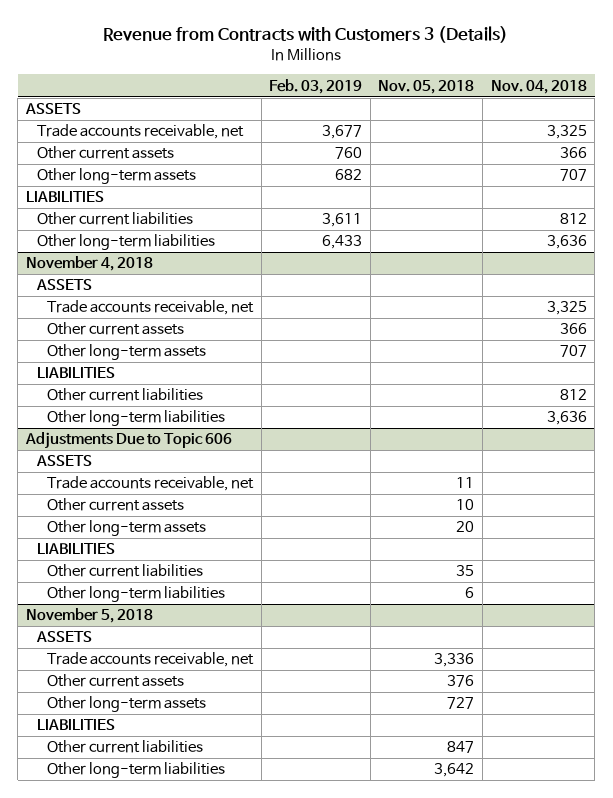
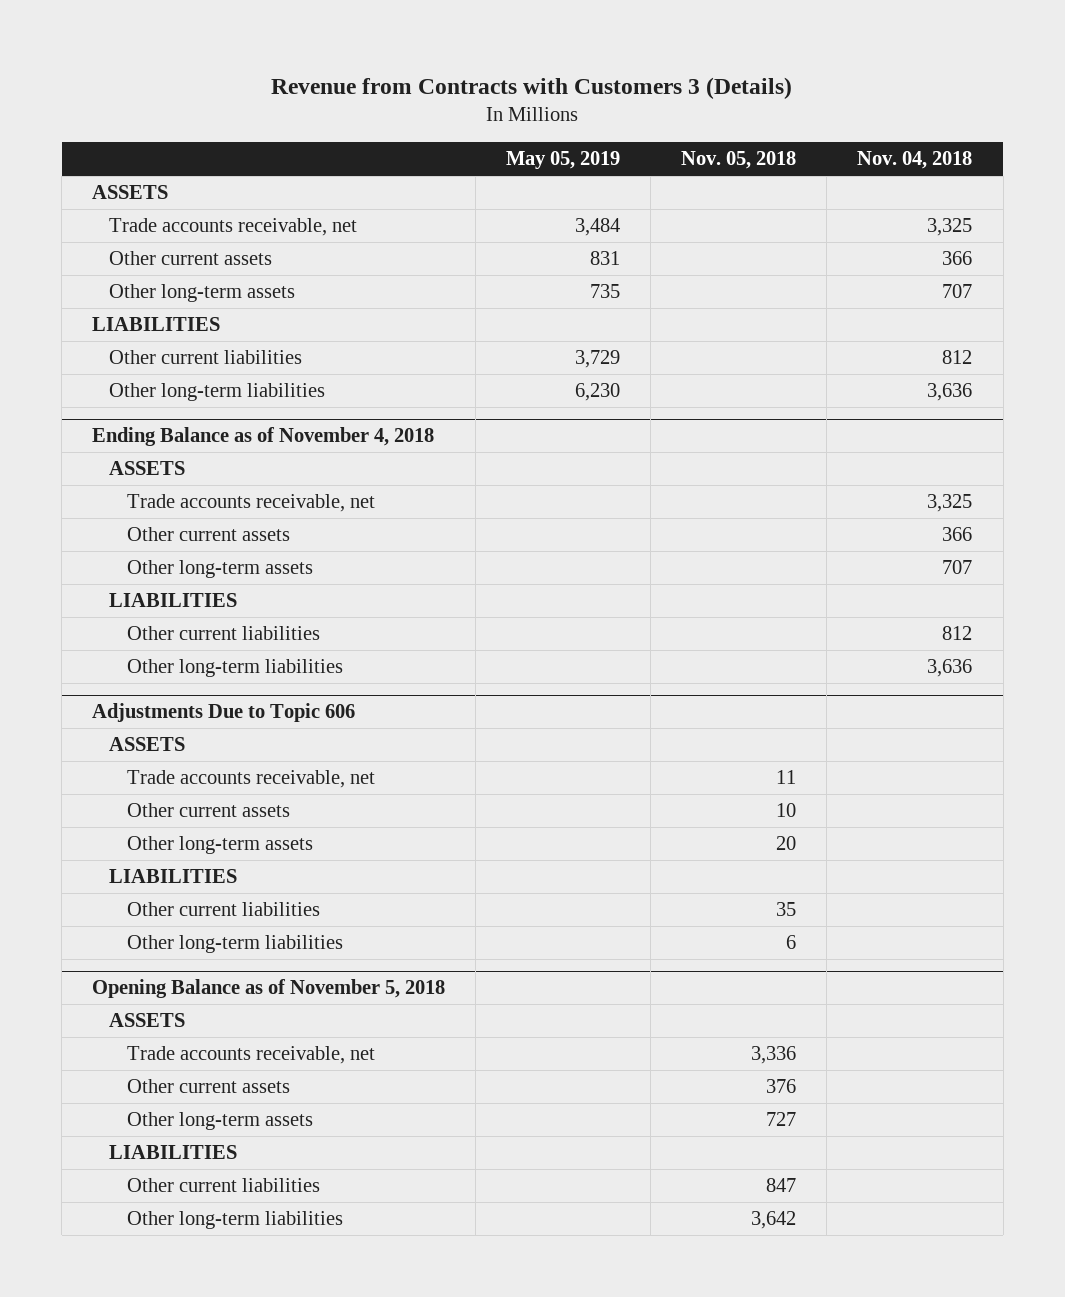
[269,78,363,94] Feb. 03, 2019 -> none
none -> [506,151,621,170] May 05, 2019
[25,256,153,272] November 4, 2018 -> [92,427,435,447] Ending Balance as of November 4, 2018
[25,608,153,624] November 5, 2018 -> [92,979,446,999] Opening Balance as of November 5, 2018

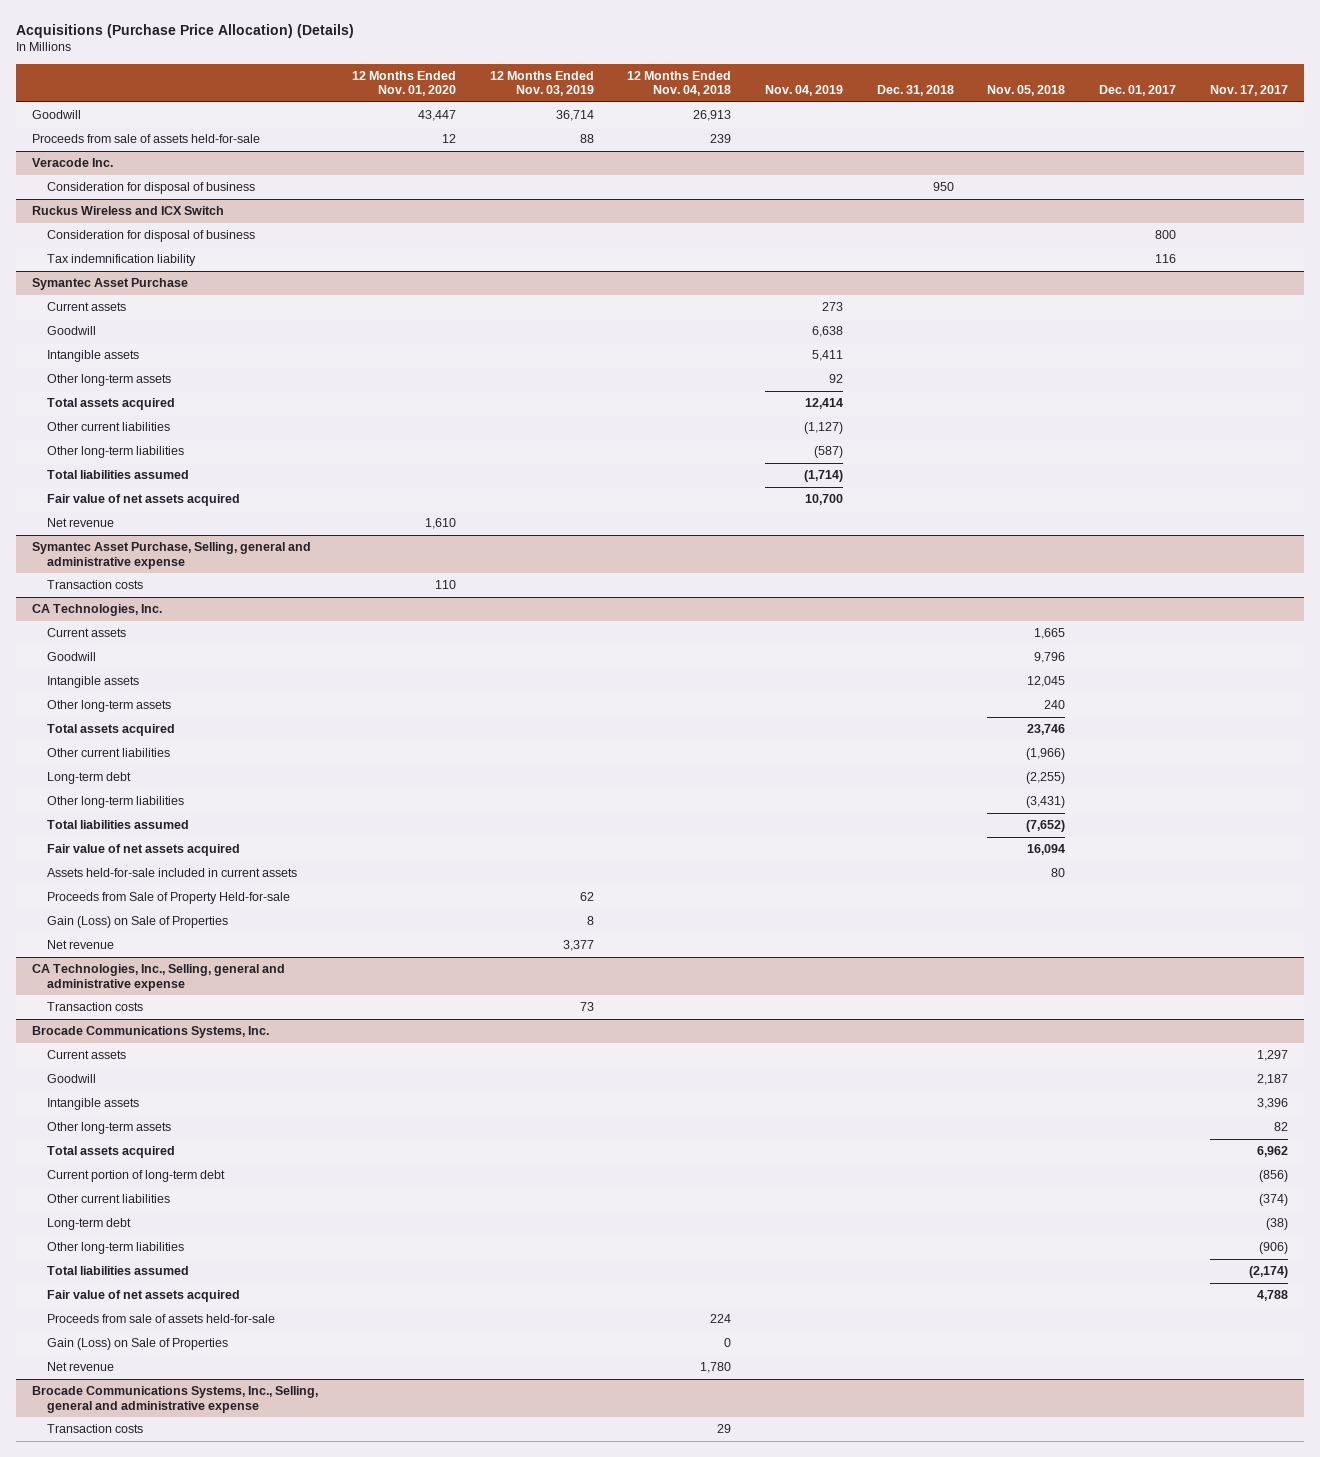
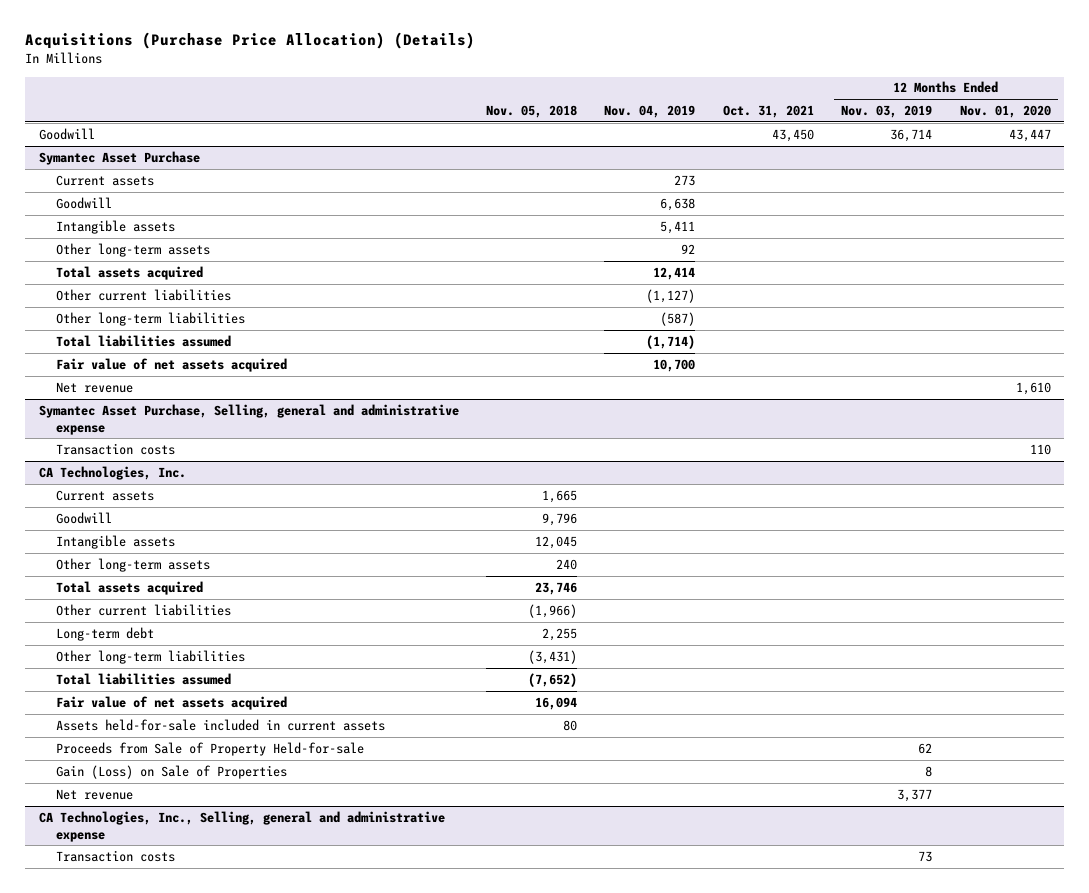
[627,70,732,97] 12 Months Ended Nov. 04, 2018 -> none
[876,85,954,97] Dec. 31, 2018 -> none
[1098,85,1176,97] Dec. 01, 2017 -> none
[1209,85,1288,97] Nov. 17, 2017 -> none
none -> [722,105,814,119] Oct. 31, 2021
[32,134,261,144] Proceeds from sale of assets held-for-sale -> none
[32,158,114,168] Veracode Inc. -> none
[47,182,256,195] Consideration for disposal of business -> none
[32,206,225,216] Ruckus Wireless and ICX Switch -> none
[47,230,256,243] Consideration for disposal of business -> none
[47,254,197,267] Tax indemnification liability -> none
[1026,772,1066,785] (2,255) -> [541,627,577,641] 2,255
[32,1026,270,1039] Brocade Communications Systems, Inc. -> none
[47,1050,127,1060] Current assets -> none
[47,1074,97,1084] Goodwill -> none
[47,1098,140,1111] Intangible assets -> none
[47,1122,172,1135] Other long-term assets -> none
[47,1146,176,1159] Total assets acquired -> none
[47,1170,226,1183] Current portion of long-term debt -> none
[47,1194,171,1204] Other current liabilities -> none
[47,1218,132,1231] Long-term debt -> none
[47,1242,185,1255] Other long-term liabilities -> none
[47,1266,190,1276] Total liabilities assumed -> none
[47,1290,241,1303] Fair value of net assets acquired -> none
[47,1314,276,1324] Proceeds from sale of assets held-for-sale -> none
[47,1338,229,1351] Gain (Loss) on Sale of Properties -> none
[47,1362,115,1372] Net revenue -> none
[32,1386,319,1413] Brocade Communications Systems, Inc., Selling, general and administrative expense -> none
[47,1424,144,1434] Transaction costs -> none

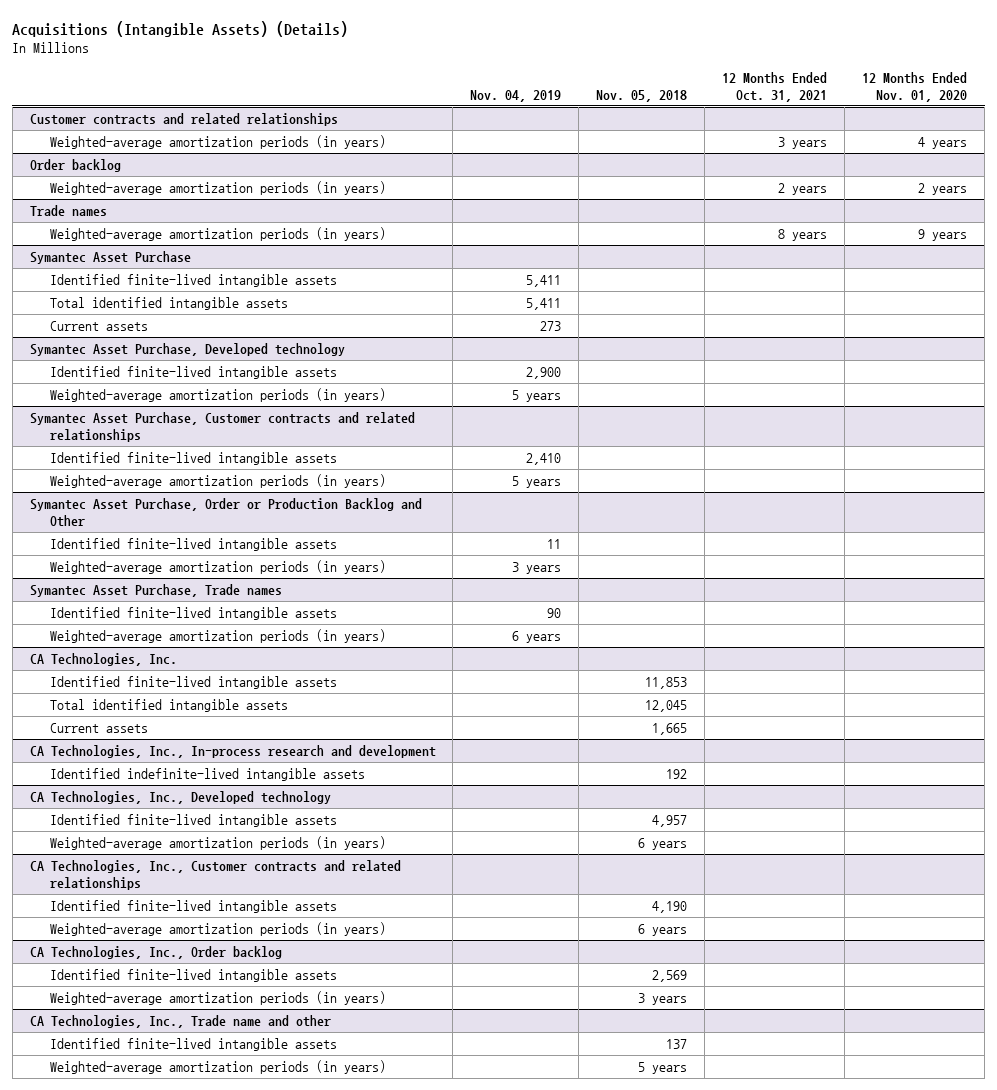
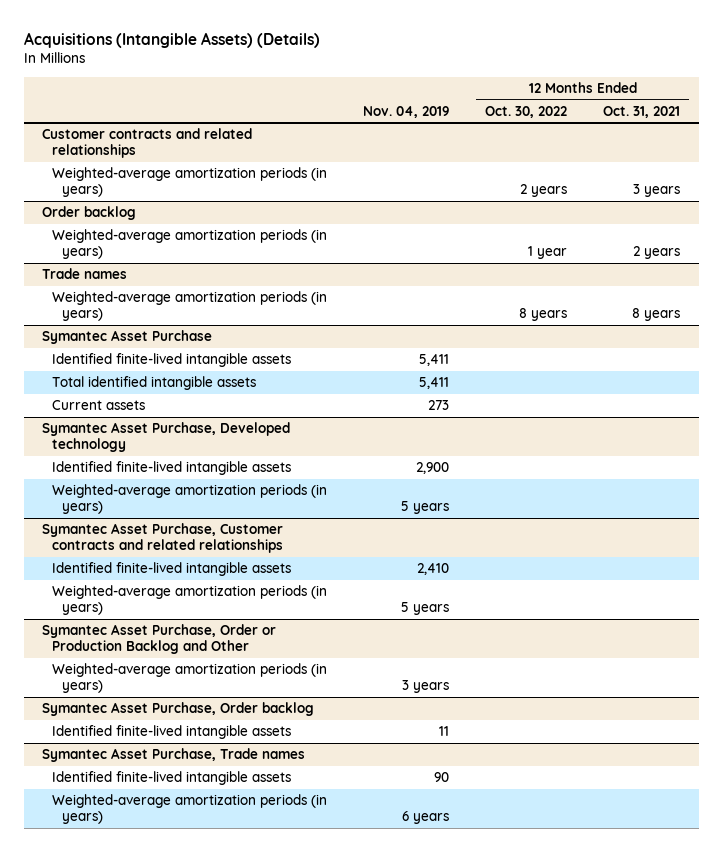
[596,89,688,102] Nov. 05, 2018 -> none
[862,72,968,102] 12 Months Ended Nov. 01, 2020 -> none
none -> [485,105,568,118] Oct. 30, 2022
[50,538,338,552] Identified finite-lived intangible assets -> none
none -> [42,702,315,717] Symantec Asset Purchase, Order backlog
none -> [51,725,291,740] Identified finite-lived intangible assets
[29,653,177,667] CA Technologies, Inc. -> none
[50,676,338,690] Identified finite-lived intangible assets -> none
[50,699,289,713] Total identified intangible assets -> none
[50,723,149,734] Current assets -> none
[29,745,436,759] CA Technologies, Inc., In-process research and development -> none
[50,768,366,782] Identified indefinite-lived intangible assets -> none
[29,791,331,805] CA Technologies, Inc., Developed technology -> none
[50,814,338,828] Identified finite-lived intangible assets -> none
[50,836,387,851] Weighted-average amortization periods (in years) -> none
[29,860,401,890] CA Technologies, Inc., Customer contracts and related relationships -> none
[50,900,338,914] Identified finite-lived intangible assets -> none
[50,922,387,937] Weighted-average amortization periods (in years) -> none
[29,946,282,960] CA Technologies, Inc., Order backlog -> none
[50,969,338,983] Identified finite-lived intangible assets -> none
[50,991,387,1006] Weighted-average amortization periods (in years) -> none
[29,1015,331,1029] CA Technologies, Inc., Trade name and other -> none
[50,1038,338,1052] Identified finite-lived intangible assets -> none
[50,1060,387,1075] Weighted-average amortization periods (in years) -> none

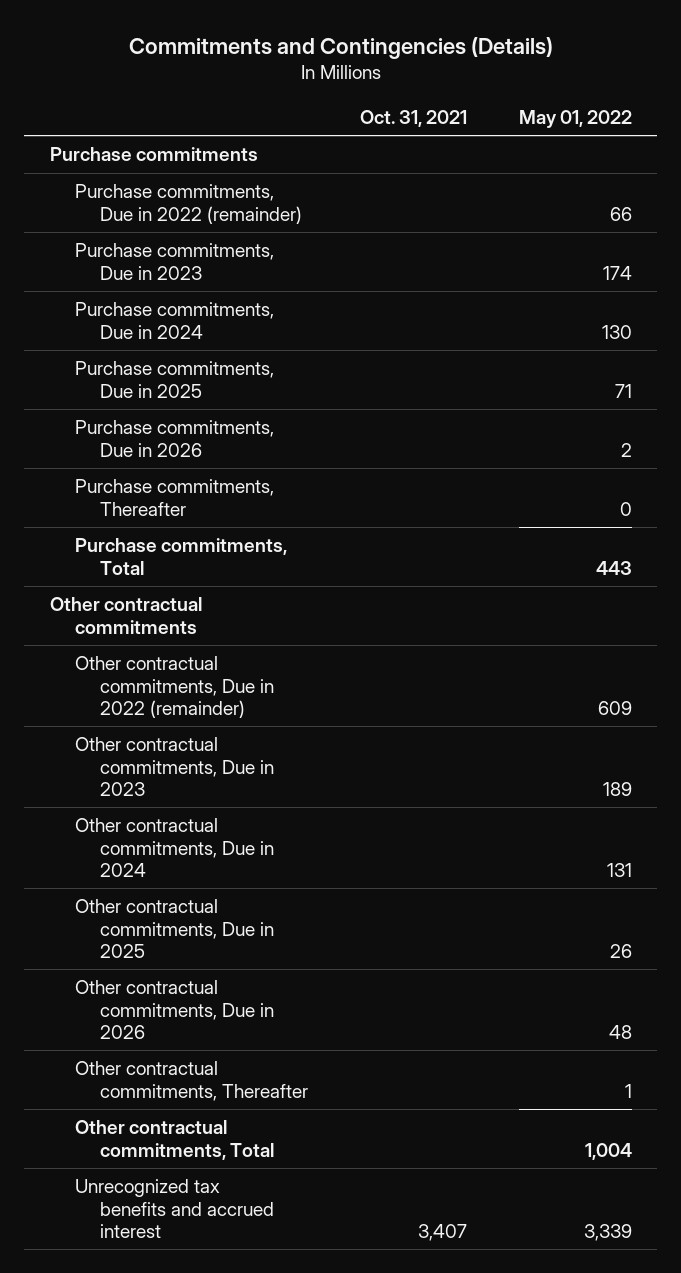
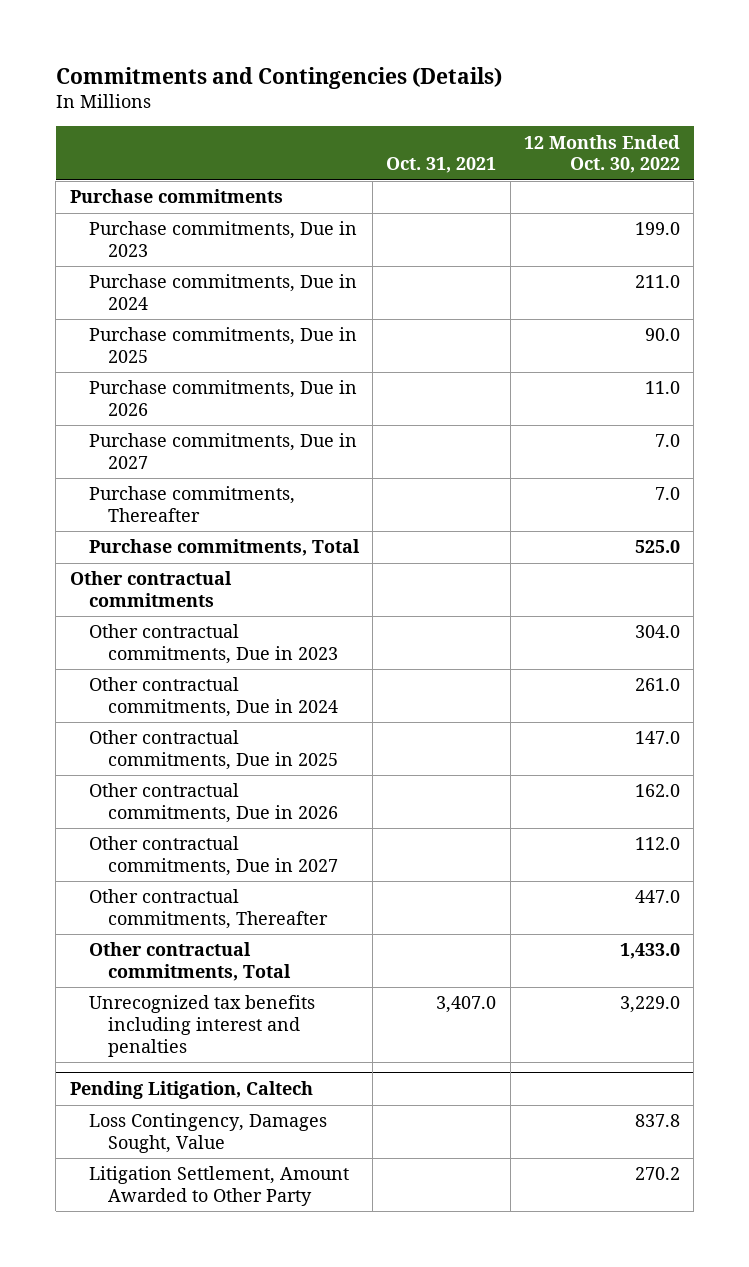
[518,109,632,128] May 01, 2022 -> none
none -> [523,134,680,174] 12 Months Ended Oct. 30, 2022
[74,184,303,224] Purchase commitments, Due in 2022 (remainder) -> none
none -> [88,433,357,470] Purchase commitments, Due in 2027
[74,656,275,718] Other contractual commitments, Due in 2022 (remainder) -> none
none -> [88,836,338,877] Other contractual commitments, Due in 2027
[74,1179,275,1238] Unrecognized tax benefits and accrued interest -> [88,995,315,1057] Unrecognized tax benefits including interest and penalties
[417,1223,467,1241] 3,407 -> [436,996,497,1014] 3,407.0
none -> [69,1081,313,1100] Pending Litigation, Caltech
none -> [88,1113,327,1154] Loss Contingency, Damages Sought, Value
none -> [88,1166,349,1207] Litigation Settlement, Amount Awarded to Other Party

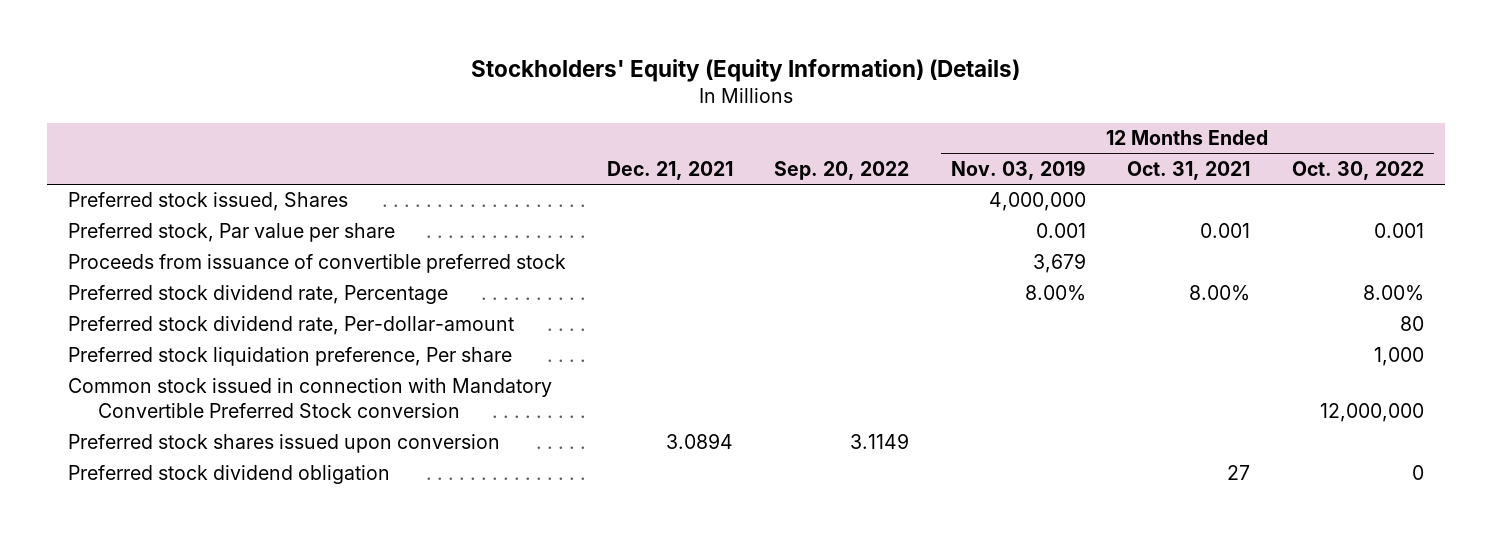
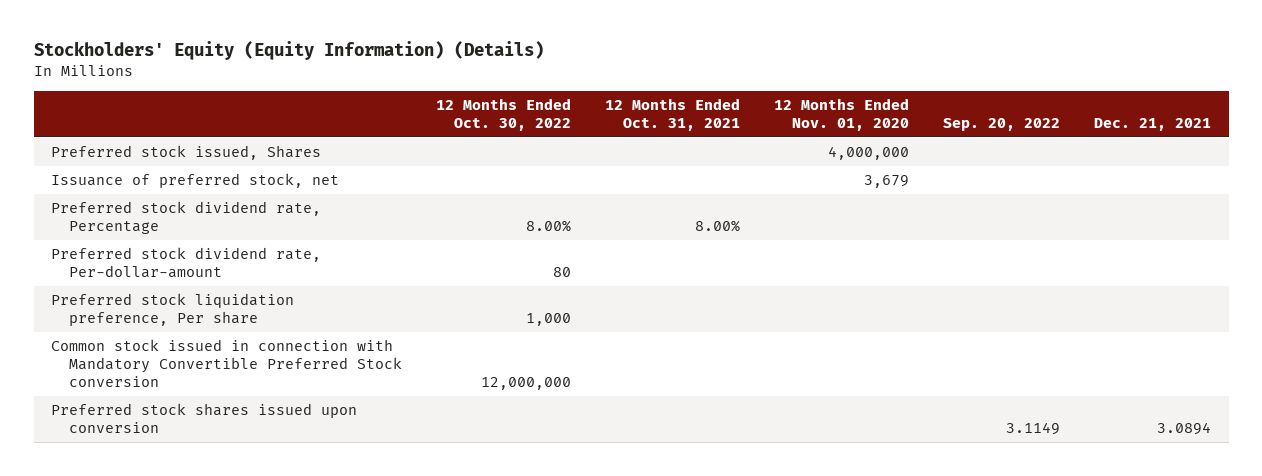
[950,160,1086,181] Nov. 03, 2019 -> none
none -> [774,97,910,131] 12 Months Ended Nov. 01, 2020
[67,223,395,243] Preferred stock, Par value per share -> none
[67,254,566,274] Proceeds from issuance of convertible preferred stock -> [50,172,339,188] Issuance of preferred stock, net
[67,465,390,485] Preferred stock dividend obligation -> none

